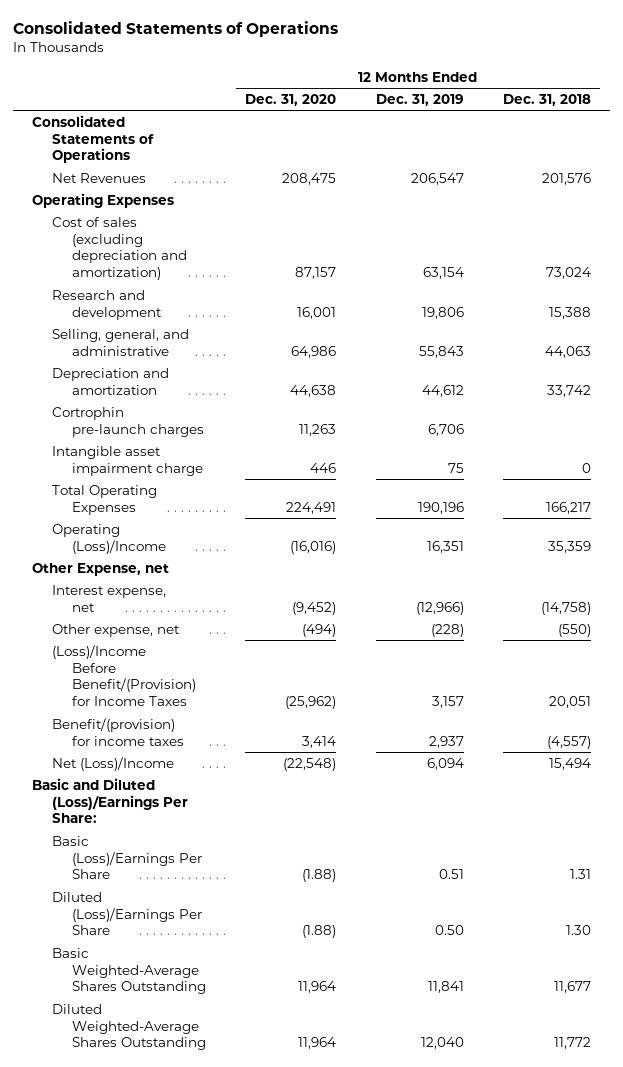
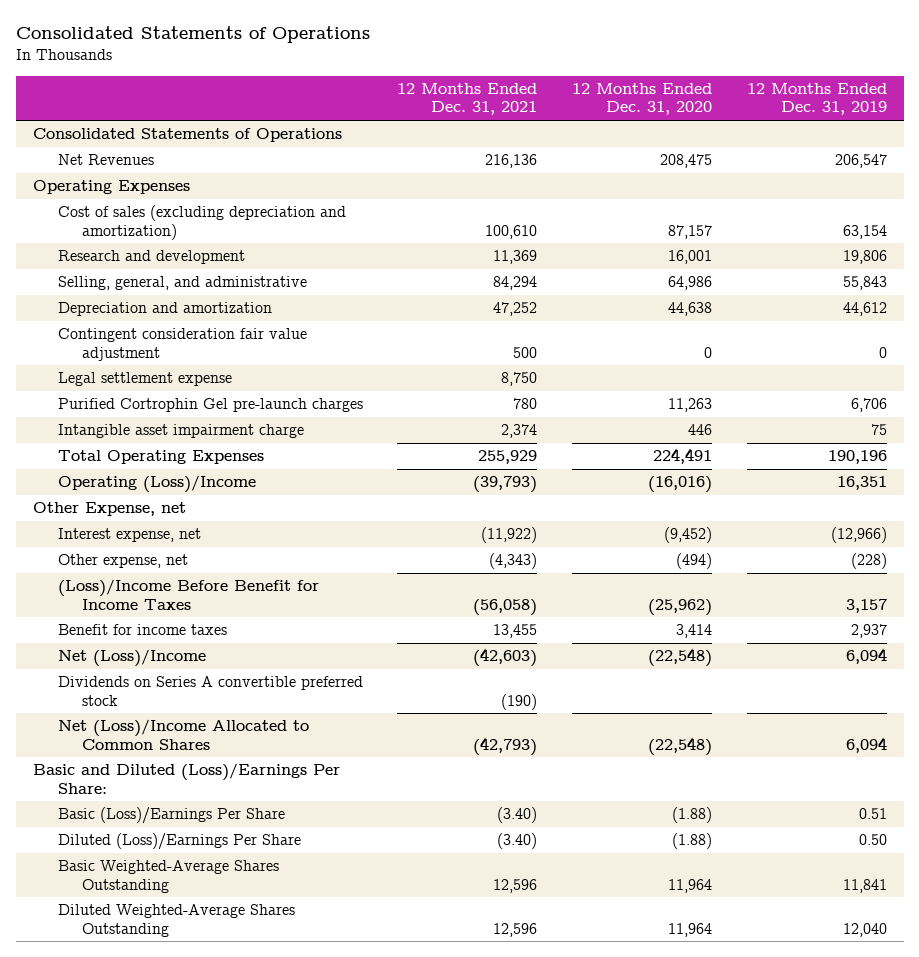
[502,94,591,107] Dec. 31, 2018 -> none
none -> [397,82,538,116] 12 Months Ended Dec. 31, 2021
none -> [57,328,307,361] Contingent consideration fair value adjustment
none -> [57,372,232,387] Legal settlement expense
[52,406,205,437] Cortrophin pre-launch charges -> [57,398,363,413] Purified Cortrophin Gel pre-launch charges
[52,644,197,707] (Loss)/Income Before Benefit/(Provision) for Income Taxes -> [57,579,319,610] (Loss)/Income Before Benefit for Income Taxes
[52,717,185,746] Benefit/(provision) for income taxes -> [57,624,227,636] Benefit for income taxes
none -> [57,676,363,706] Dividends on Series A convertible preferred stock
none -> [57,719,309,750] Net (Loss)/Income Allocated to Common Shares

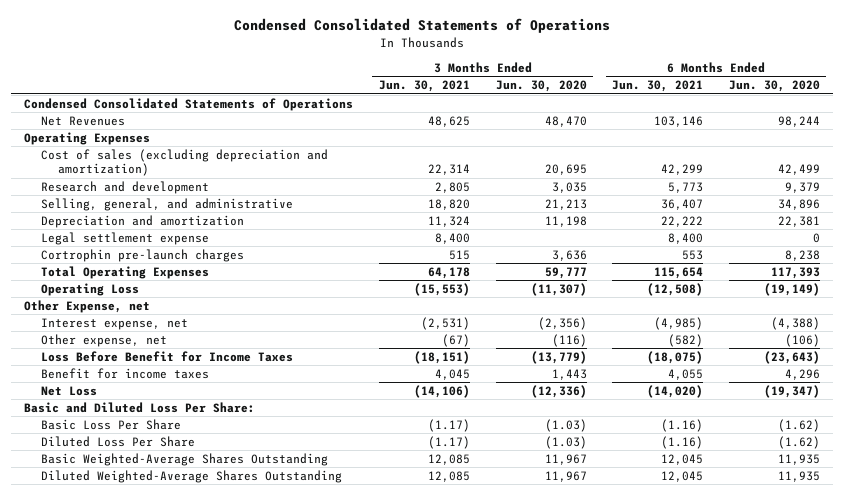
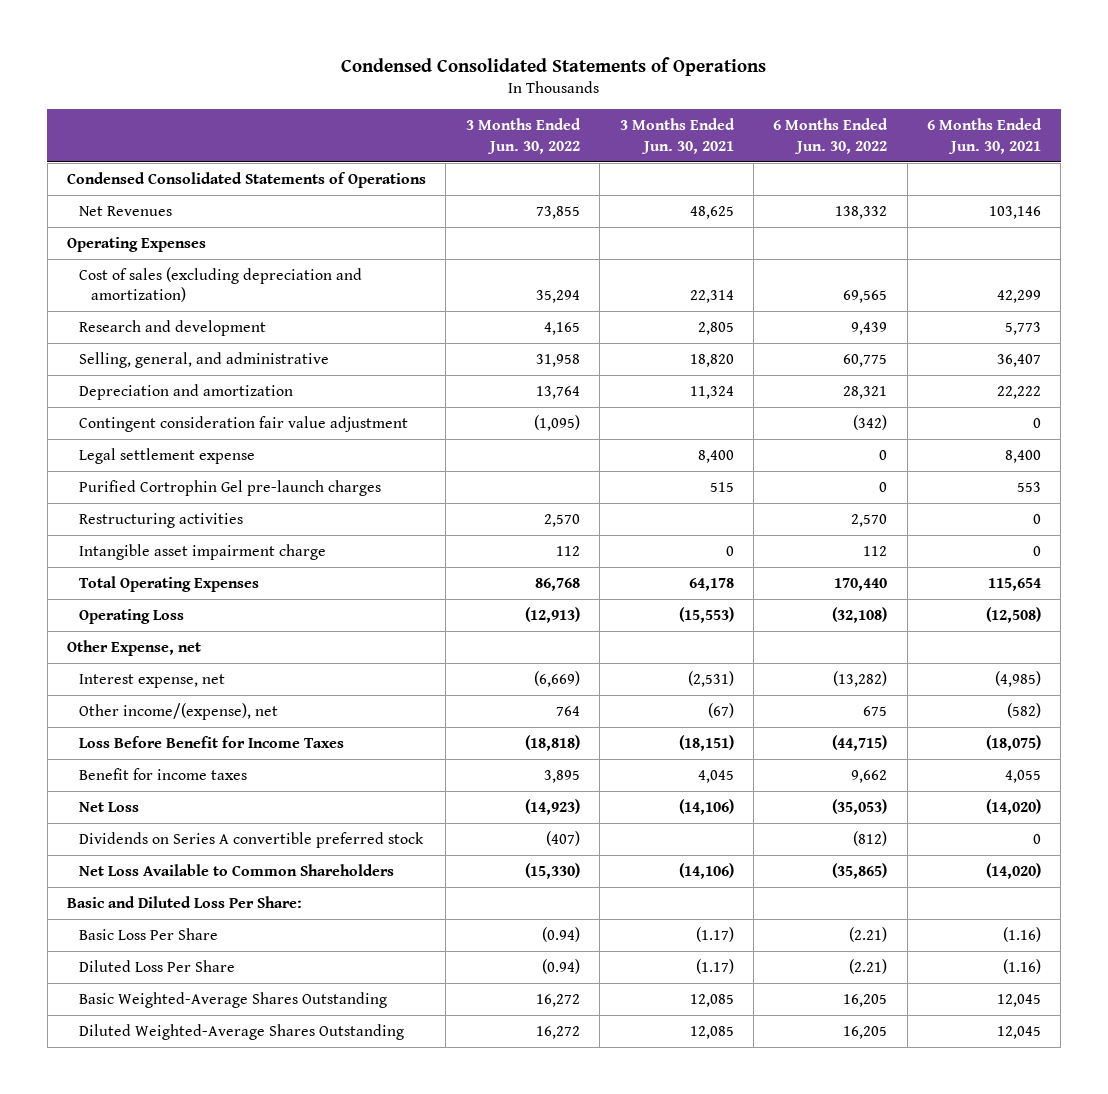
[495,80,587,93] Jun. 30, 2020 -> none
[729,80,821,93] Jun. 30, 2020 -> none
none -> [465,118,581,154] 3 Months Ended Jun. 30, 2022
none -> [773,118,889,154] 6 Months Ended Jun. 30, 2022
none -> [79,415,409,432] Contingent consideration fair value adjustment
[40,248,244,262] Cortrophin pre-launch charges -> [79,479,382,496] Purified Cortrophin Gel pre-launch charges
none -> [79,512,244,528] Restructuring activities
none -> [79,543,327,560] Intangible asset impairment charge
[40,333,167,347] Other expense, net -> [79,702,279,720] Other income/(expense), net
none -> [79,831,425,848] Dividends on Series A convertible preferred stock
none -> [79,863,395,876] Net Loss Available to Common Shareholders

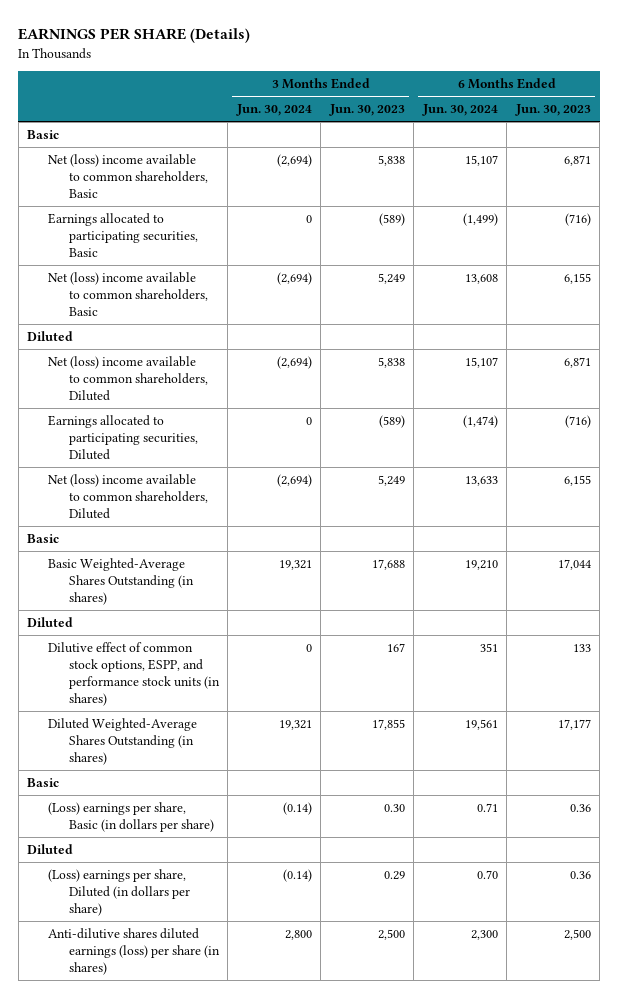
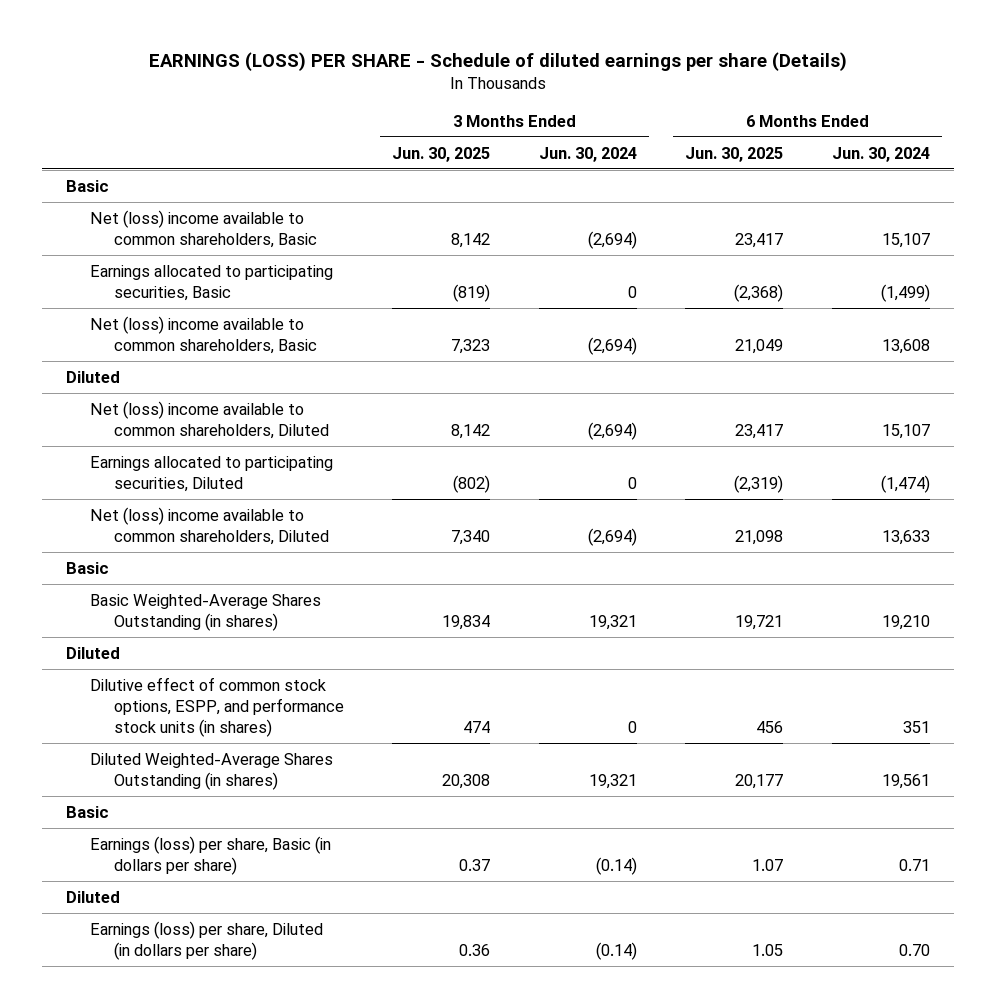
[18,28,251,44] EARNINGS PER SHARE (Details) -> [148,51,847,71] EARNINGS (LOSS) PER SHARE - Schedule of diluted earnings per share (Details)
[328,104,405,117] Jun. 30, 2023 -> none
[514,104,591,117] Jun. 30, 2023 -> none
none -> [392,146,491,162] Jun. 30, 2025
none -> [685,146,784,162] Jun. 30, 2025
[48,801,214,832] (Loss) earnings per share, Basic (in dollars per share) -> [89,835,331,875] Earnings (loss) per share, Basic (in dollars per share)
[48,927,220,975] Anti-dilutive shares diluted earnings (loss) per share (in shares) -> none
[48,868,190,916] (Loss) earnings per share, Diluted (in dollars per share) -> [89,920,323,960] Earnings (loss) per share, Diluted (in dollars per share)

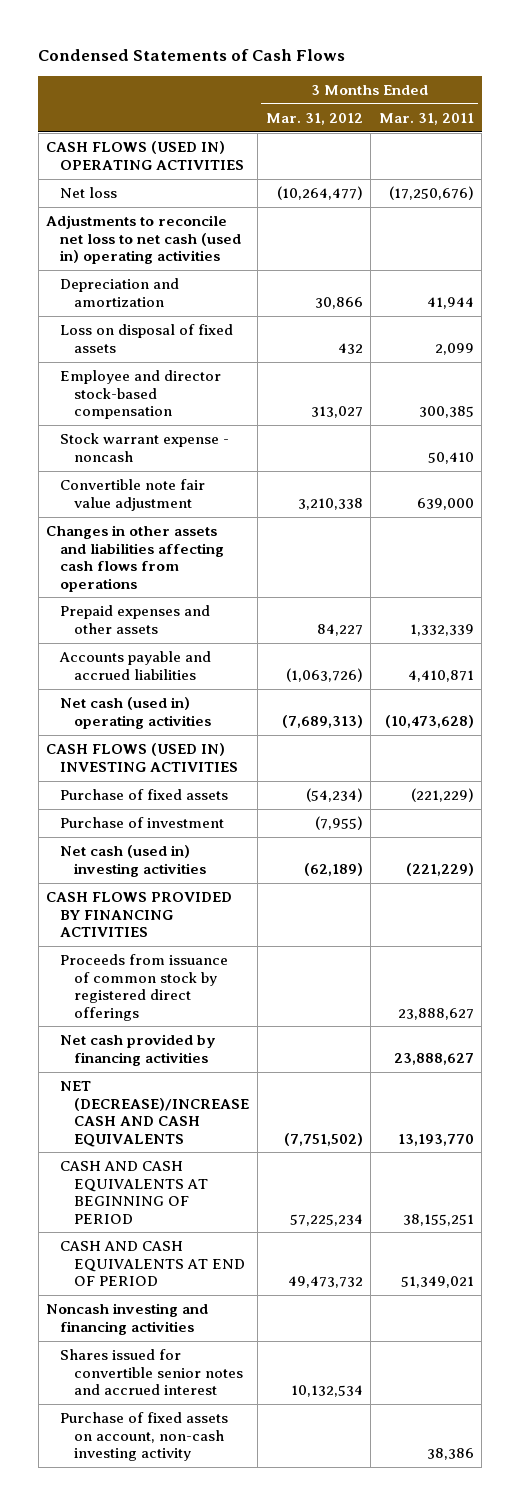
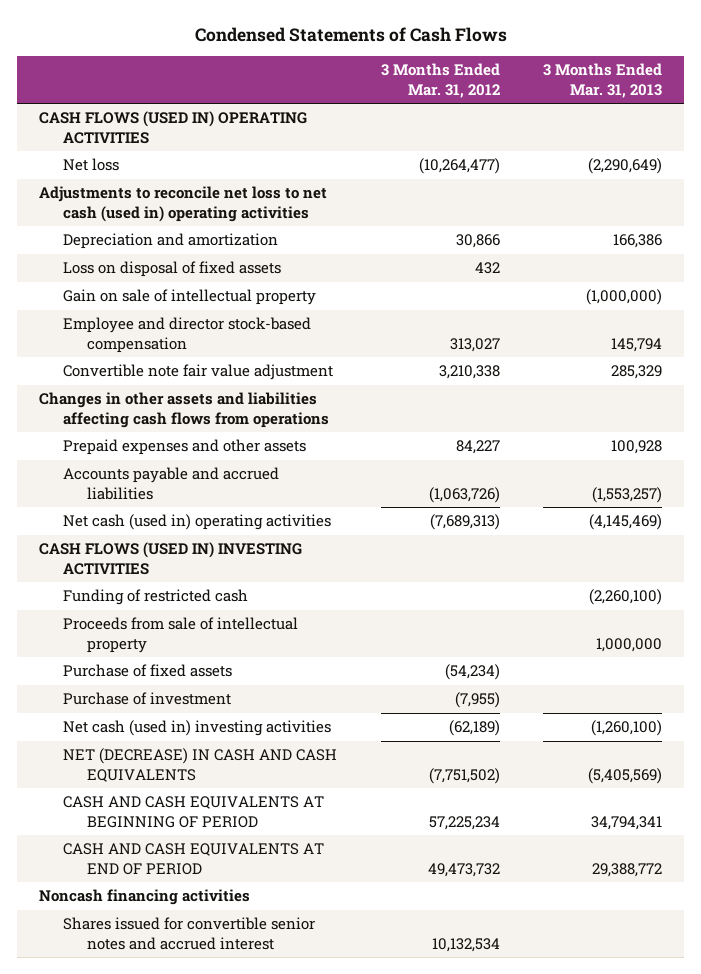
[378,113,474,126] Mar. 31, 2011 -> none
none -> [543,63,663,98] 3 Months Ended Mar. 31, 2013
none -> [63,289,317,306] Gain on sale of intellectual property
[60,433,230,462] Stock warrant expense - noncash -> none
none -> [63,589,249,606] Funding of restricted cash
none -> [63,617,299,653] Proceeds from sale of intellectual property
[46,892,233,938] CASH FLOWS PROVIDED BY FINANCING ACTIVITIES -> none
[60,954,229,1021] Proceeds from issuance of common stock by registered direct offerings -> none
[60,1034,217,1066] Net cash provided by financing activities -> none
[60,1081,250,1147] NET (DECREASE)/INCREASE CASH AND CASH EQUIVALENTS -> [63,748,338,782] NET (DECREASE) IN CASH AND CASH EQUIVALENTS
[46,1303,209,1335] Noncash investing and financing activities -> [39,889,251,906] Noncash financing activities
[60,1412,229,1462] Purchase of fixed assets on account, non-cash investing activity -> none

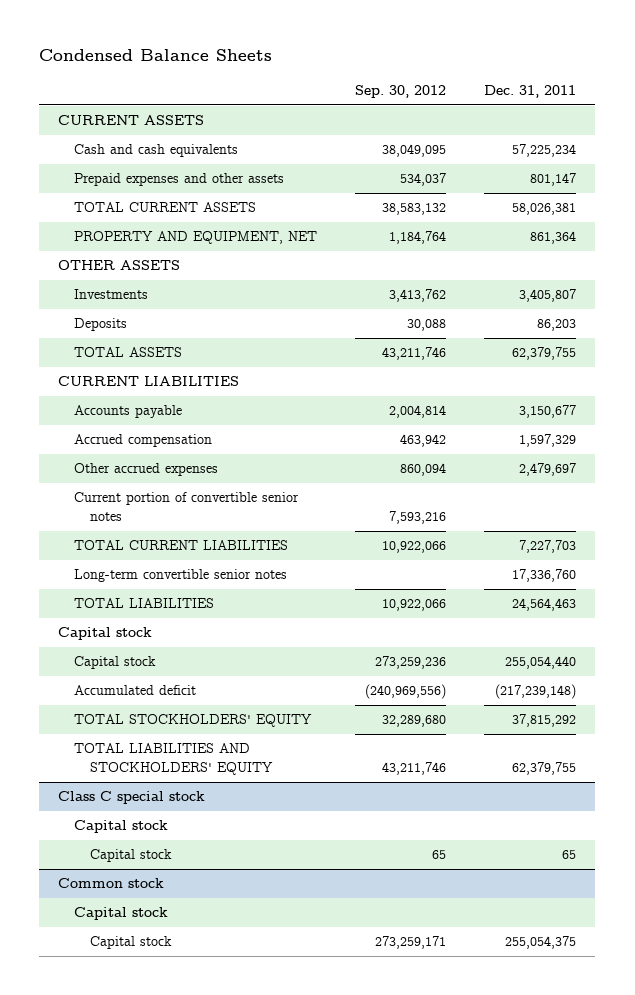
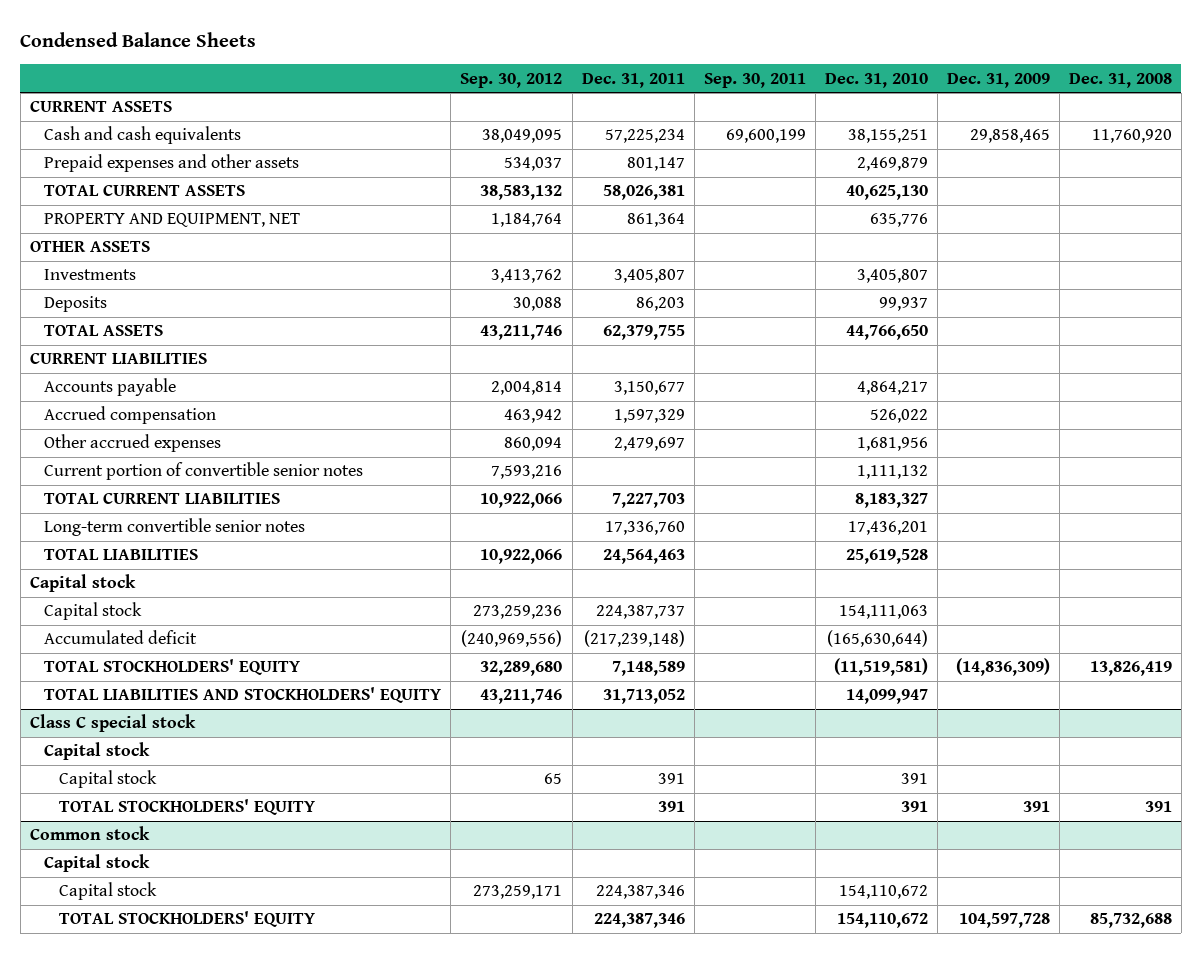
none -> [703,72,806,88] Sep. 30, 2011
none -> [824,72,928,88] Dec. 31, 2010
none -> [946,72,1050,88] Dec. 31, 2009
none -> [1068,72,1172,88] Dec. 31, 2008
[505,656,577,670] 255,054,440 -> [595,605,685,620] 224,387,737
[512,714,577,728] 37,815,292 -> [611,661,685,677] 7,148,589
[512,761,577,775] 62,379,755 -> [602,689,685,705] 31,713,052
[562,850,577,860] 65 -> [657,773,685,785] 391
none -> [59,799,316,816] TOTAL STOCKHOLDERS' EQUITY
[505,936,577,950] 255,054,375 -> [595,885,685,900] 224,387,346
none -> [59,911,316,928] TOTAL STOCKHOLDERS' EQUITY

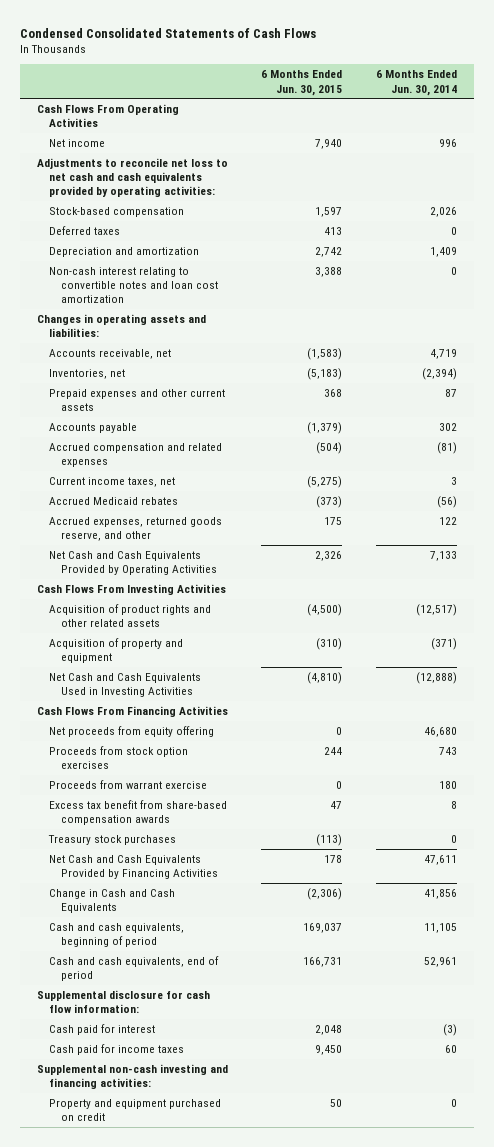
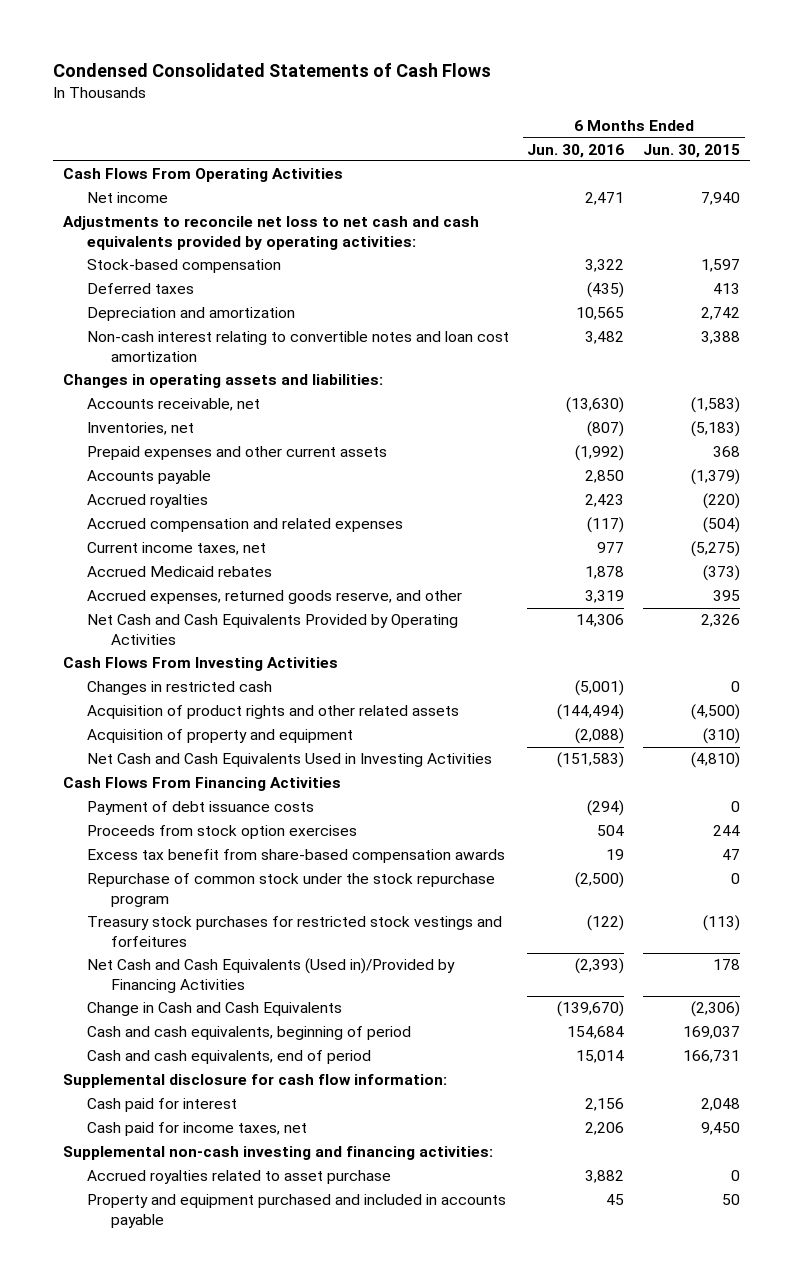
[375,70,457,96] 6 Months Ended Jun. 30, 2014 -> none
none -> [527,143,625,158] Jun. 30, 2016
none -> [86,494,208,509] Accrued royalties
[324,517,343,526] 175 -> [713,590,741,602] 395
none -> [86,681,272,696] Changes in restricted cash
[48,726,214,738] Net proceeds from equity offering -> none
none -> [86,801,314,816] Payment of debt issuance costs
[48,780,207,790] Proceeds from warrant exercise -> none
none -> [86,873,495,907] Repurchase of common stock under the stock repurchase program
[47,835,176,846] Treasury stock purchases -> [86,916,502,947] Treasury stock purchases for restricted stock vestings and forfeitures
[48,855,218,880] Net Cash and Cash Equivalents Provided by Financing Activities -> [86,958,455,993] Net Cash and Cash Equivalents (Used in)/Provided by Financing Activities
[48,1044,184,1056] Cash paid for income taxes -> [86,1122,307,1137] Cash paid for income taxes, net
[48,1099,221,1122] Property and equipment purchased on credit -> none
none -> [86,1170,391,1185] Accrued royalties related to asset purchase
none -> [86,1194,506,1228] Property and equipment purchased and included in accounts payable

